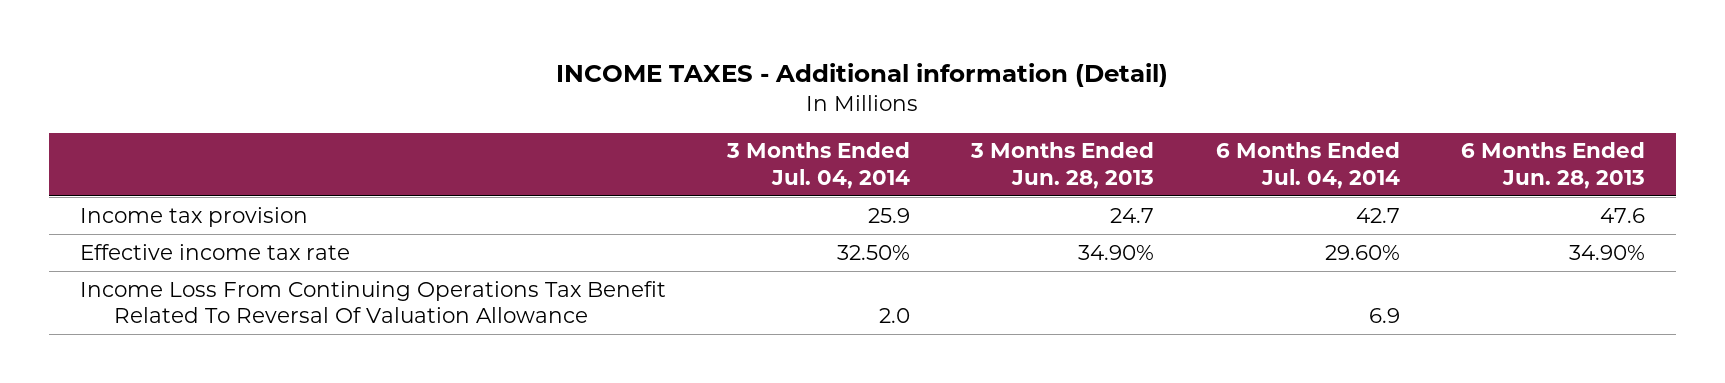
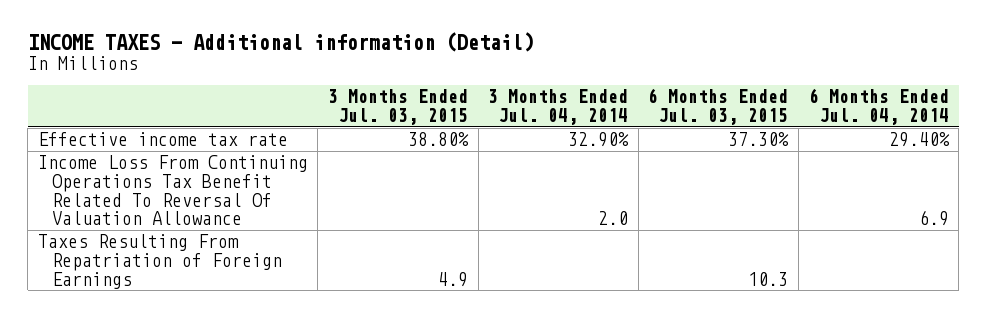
[970,142,1155,189] 3 Months Ended Jun. 28, 2013 -> none
[1460,142,1645,189] 6 Months Ended Jun. 28, 2013 -> none
none -> [328,89,469,125] 3 Months Ended Jul. 03, 2015
none -> [648,88,789,125] 6 Months Ended Jul. 03, 2015
[79,206,308,227] Income tax provision -> none
[837,244,911,260] 32.50% -> [568,132,630,148] 32.90%
[1324,244,1400,260] 29.60% -> [888,132,950,148] 29.40%
none -> [37,234,282,289] Taxes Resulting From Repatriation of Foreign Earnings

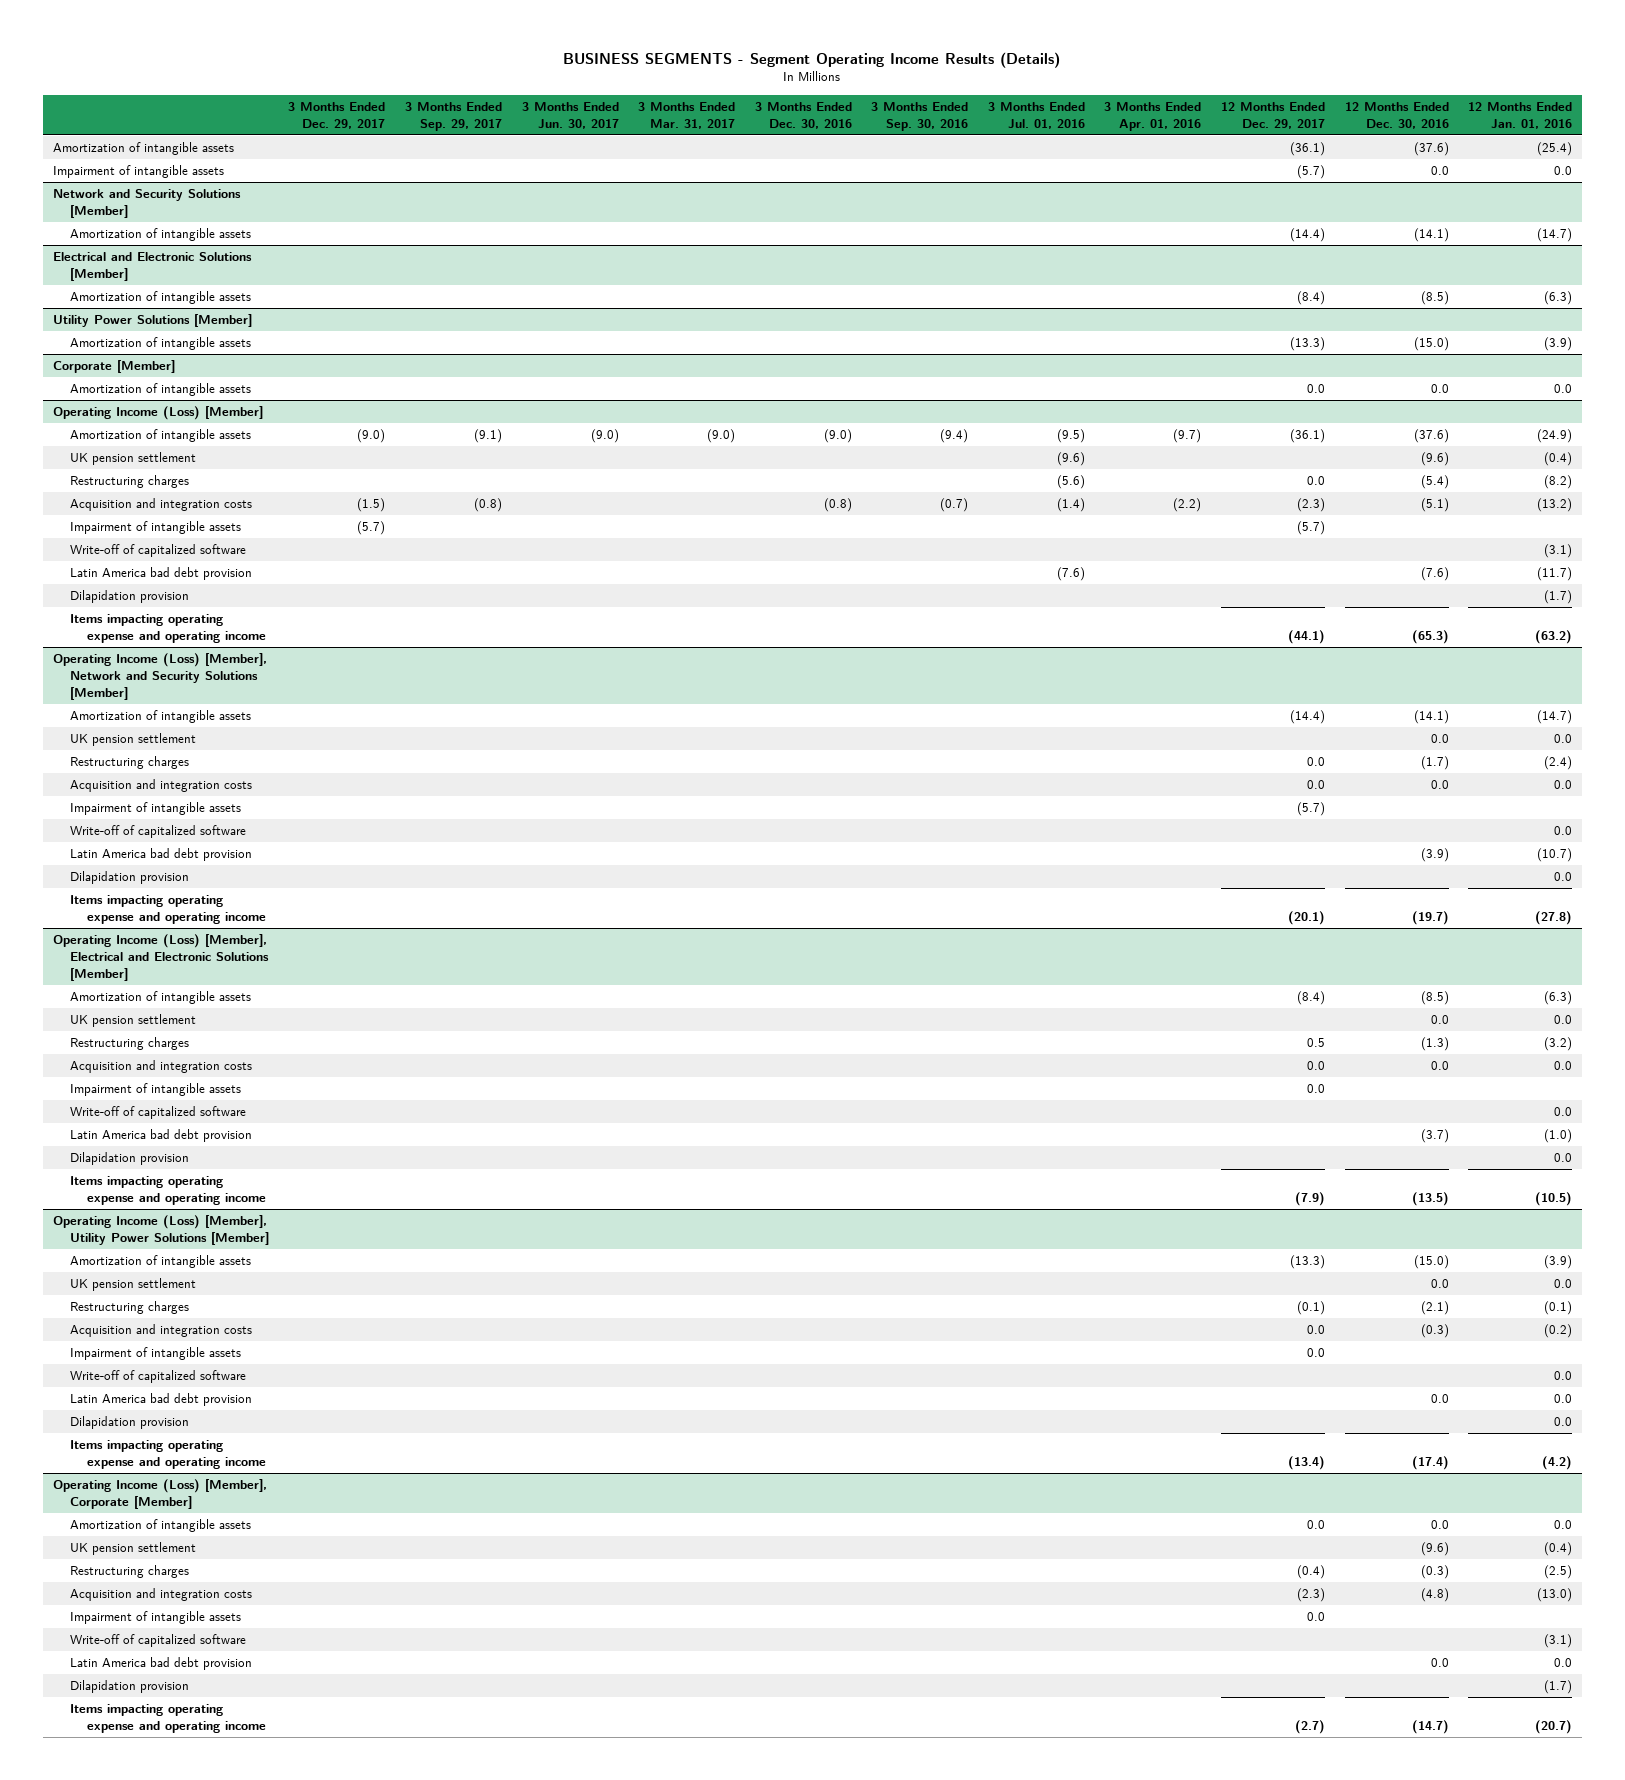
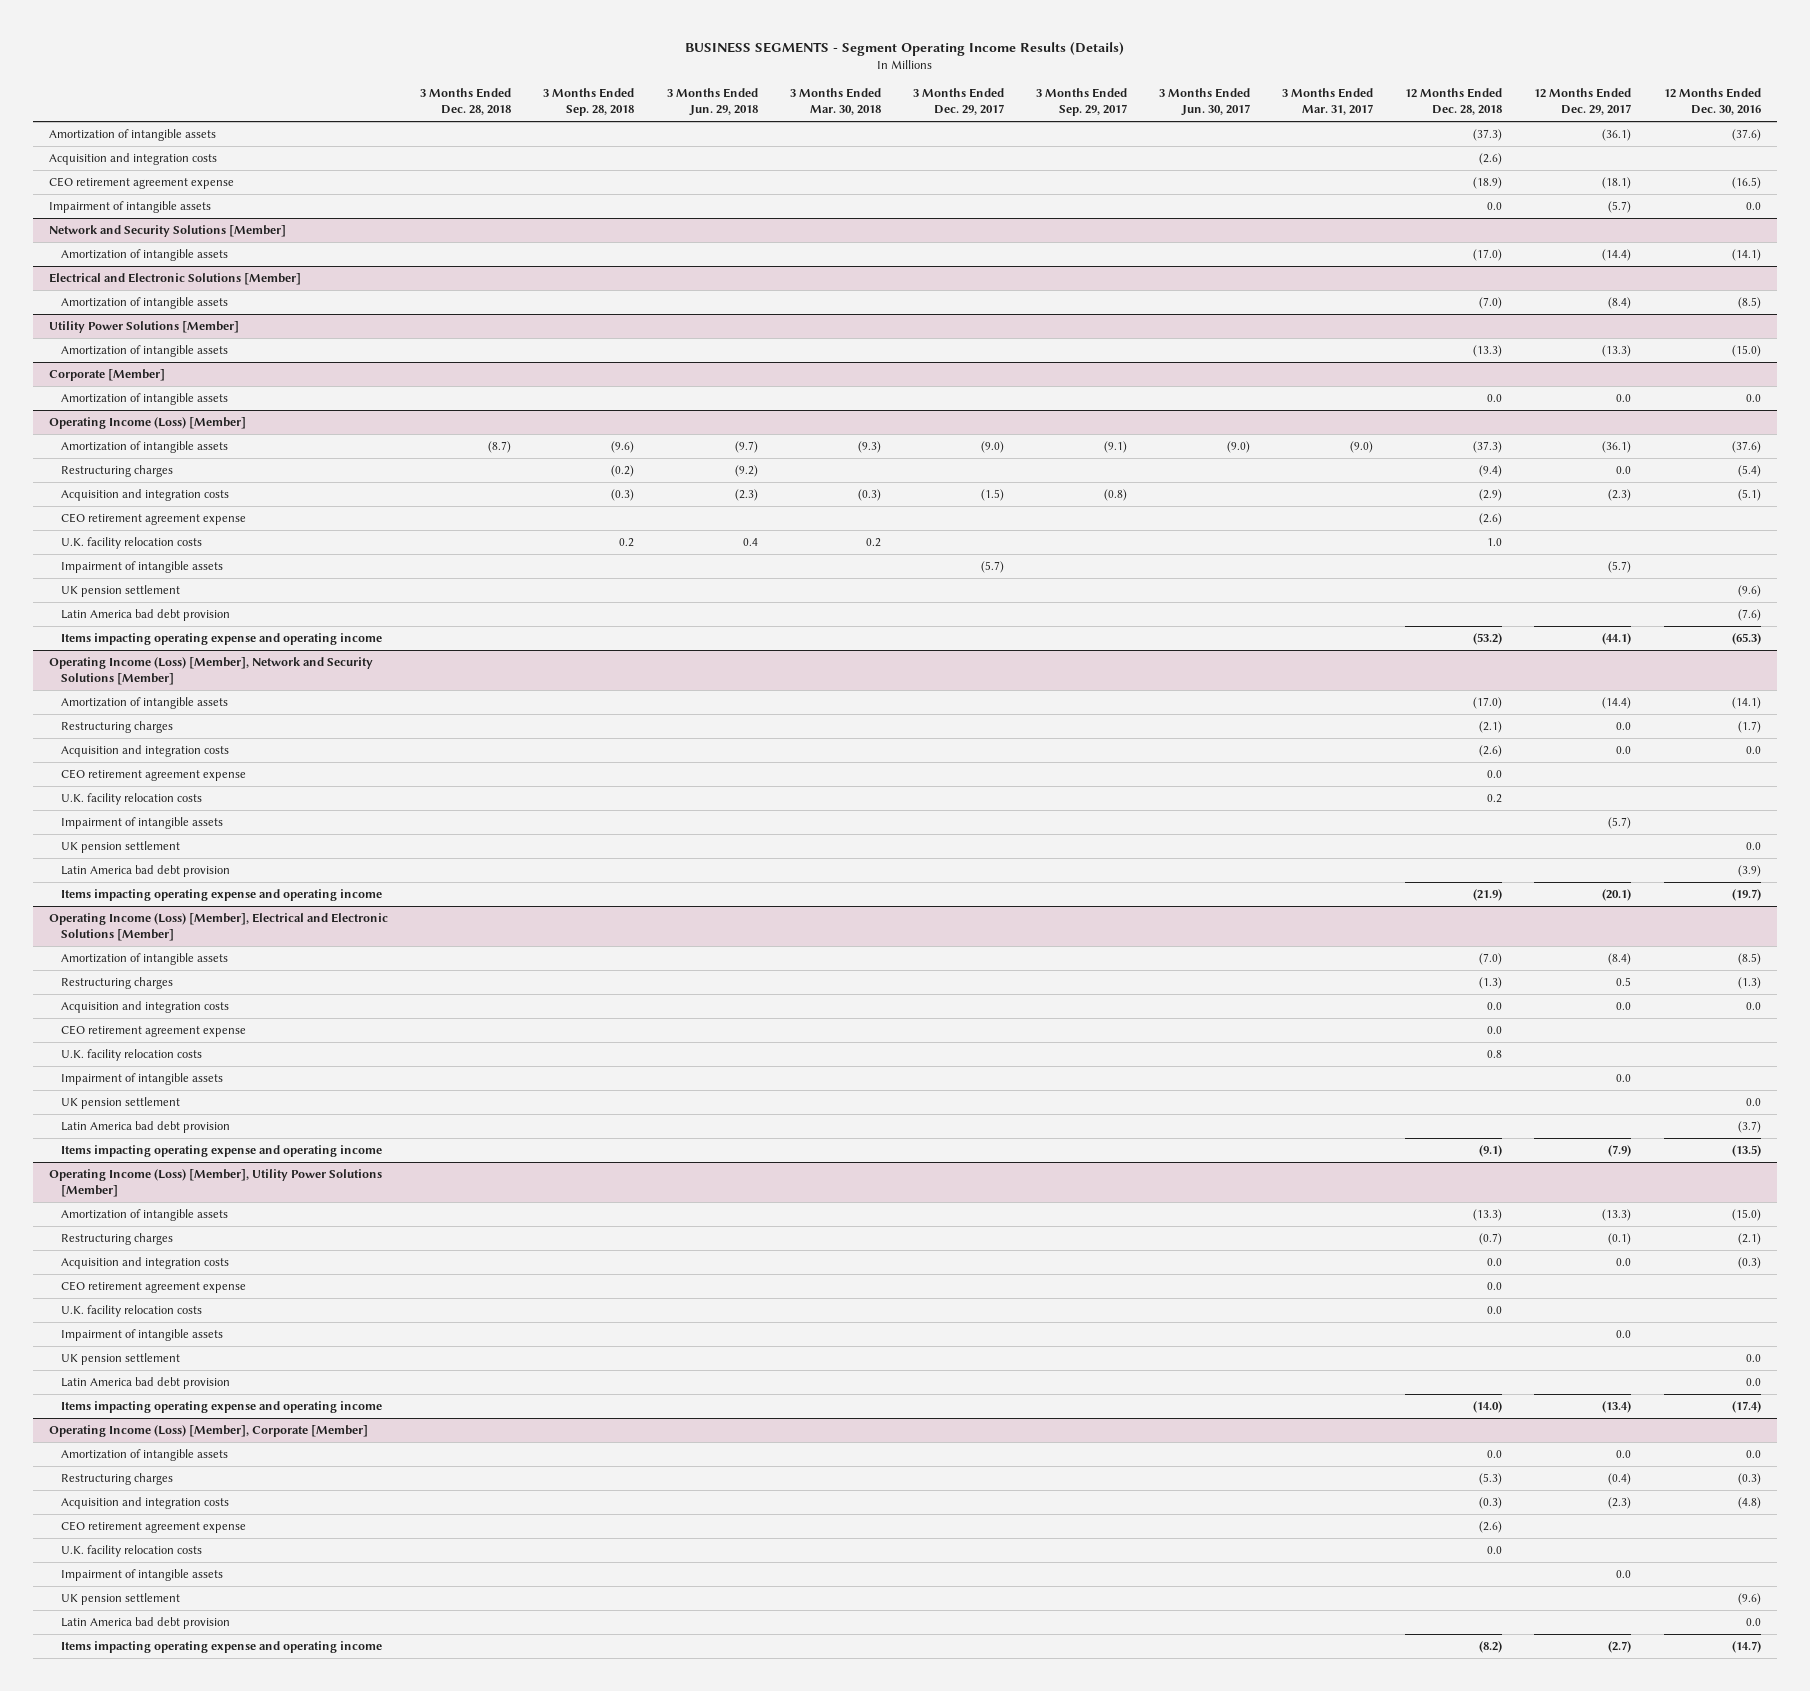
[754,101,852,129] 3 Months Ended Dec. 30, 2016 -> none
[871,101,969,131] 3 Months Ended Sep. 30, 2016 -> none
[987,101,1085,129] 3 Months Ended Jul. 01, 2016 -> none
[1104,101,1202,131] 3 Months Ended Apr. 01, 2016 -> none
[1468,101,1573,129] 12 Months Ended Jan. 01, 2016 -> none
none -> [420,88,512,116] 3 Months Ended Dec. 28, 2018
none -> [543,88,635,117] 3 Months Ended Sep. 28, 2018
none -> [666,88,758,117] 3 Months Ended Jun. 29, 2018
none -> [789,88,881,116] 3 Months Ended Mar. 30, 2018
none -> [1405,88,1503,116] 12 Months Ended Dec. 28, 2018
none -> [49,152,218,165] Acquisition and integration costs
none -> [49,176,235,189] CEO retirement agreement expense
none -> [61,512,247,525] CEO retirement agreement expense
none -> [61,536,203,549] U.K. facility relocation costs
[69,544,246,558] Write-off of capitalized software -> none
[69,452,196,466] UK pension settlement -> [61,584,181,597] UK pension settlement
[69,590,189,604] Dilapidation provision -> none
none -> [61,768,247,781] CEO retirement agreement expense
none -> [61,792,203,805] U.K. facility relocation costs
[69,825,246,839] Write-off of capitalized software -> none
[69,733,196,747] UK pension settlement -> [61,840,181,853] UK pension settlement
[69,871,189,885] Dilapidation provision -> none
none -> [61,1024,247,1037] CEO retirement agreement expense
none -> [61,1048,203,1061] U.K. facility relocation costs
[69,1106,246,1120] Write-off of capitalized software -> none
[69,1014,196,1028] UK pension settlement -> [61,1096,181,1109] UK pension settlement
[69,1152,189,1166] Dilapidation provision -> none
none -> [61,1280,247,1293] CEO retirement agreement expense
none -> [61,1304,203,1317] U.K. facility relocation costs
[69,1370,246,1384] Write-off of capitalized software -> none
[69,1278,196,1292] UK pension settlement -> [61,1352,181,1365] UK pension settlement
[69,1416,189,1430] Dilapidation provision -> none
none -> [61,1520,247,1533] CEO retirement agreement expense
none -> [61,1544,203,1557] U.K. facility relocation costs
[69,1634,246,1648] Write-off of capitalized software -> none
[69,1542,196,1556] UK pension settlement -> [61,1592,181,1605] UK pension settlement
[69,1680,189,1694] Dilapidation provision -> none

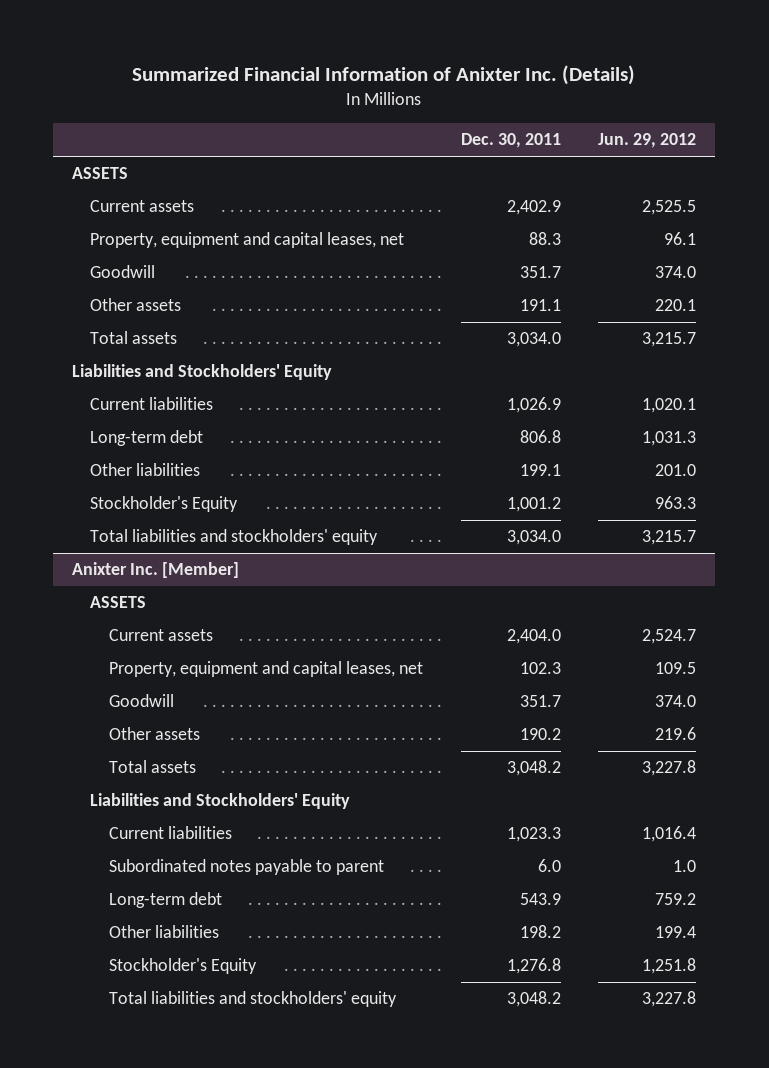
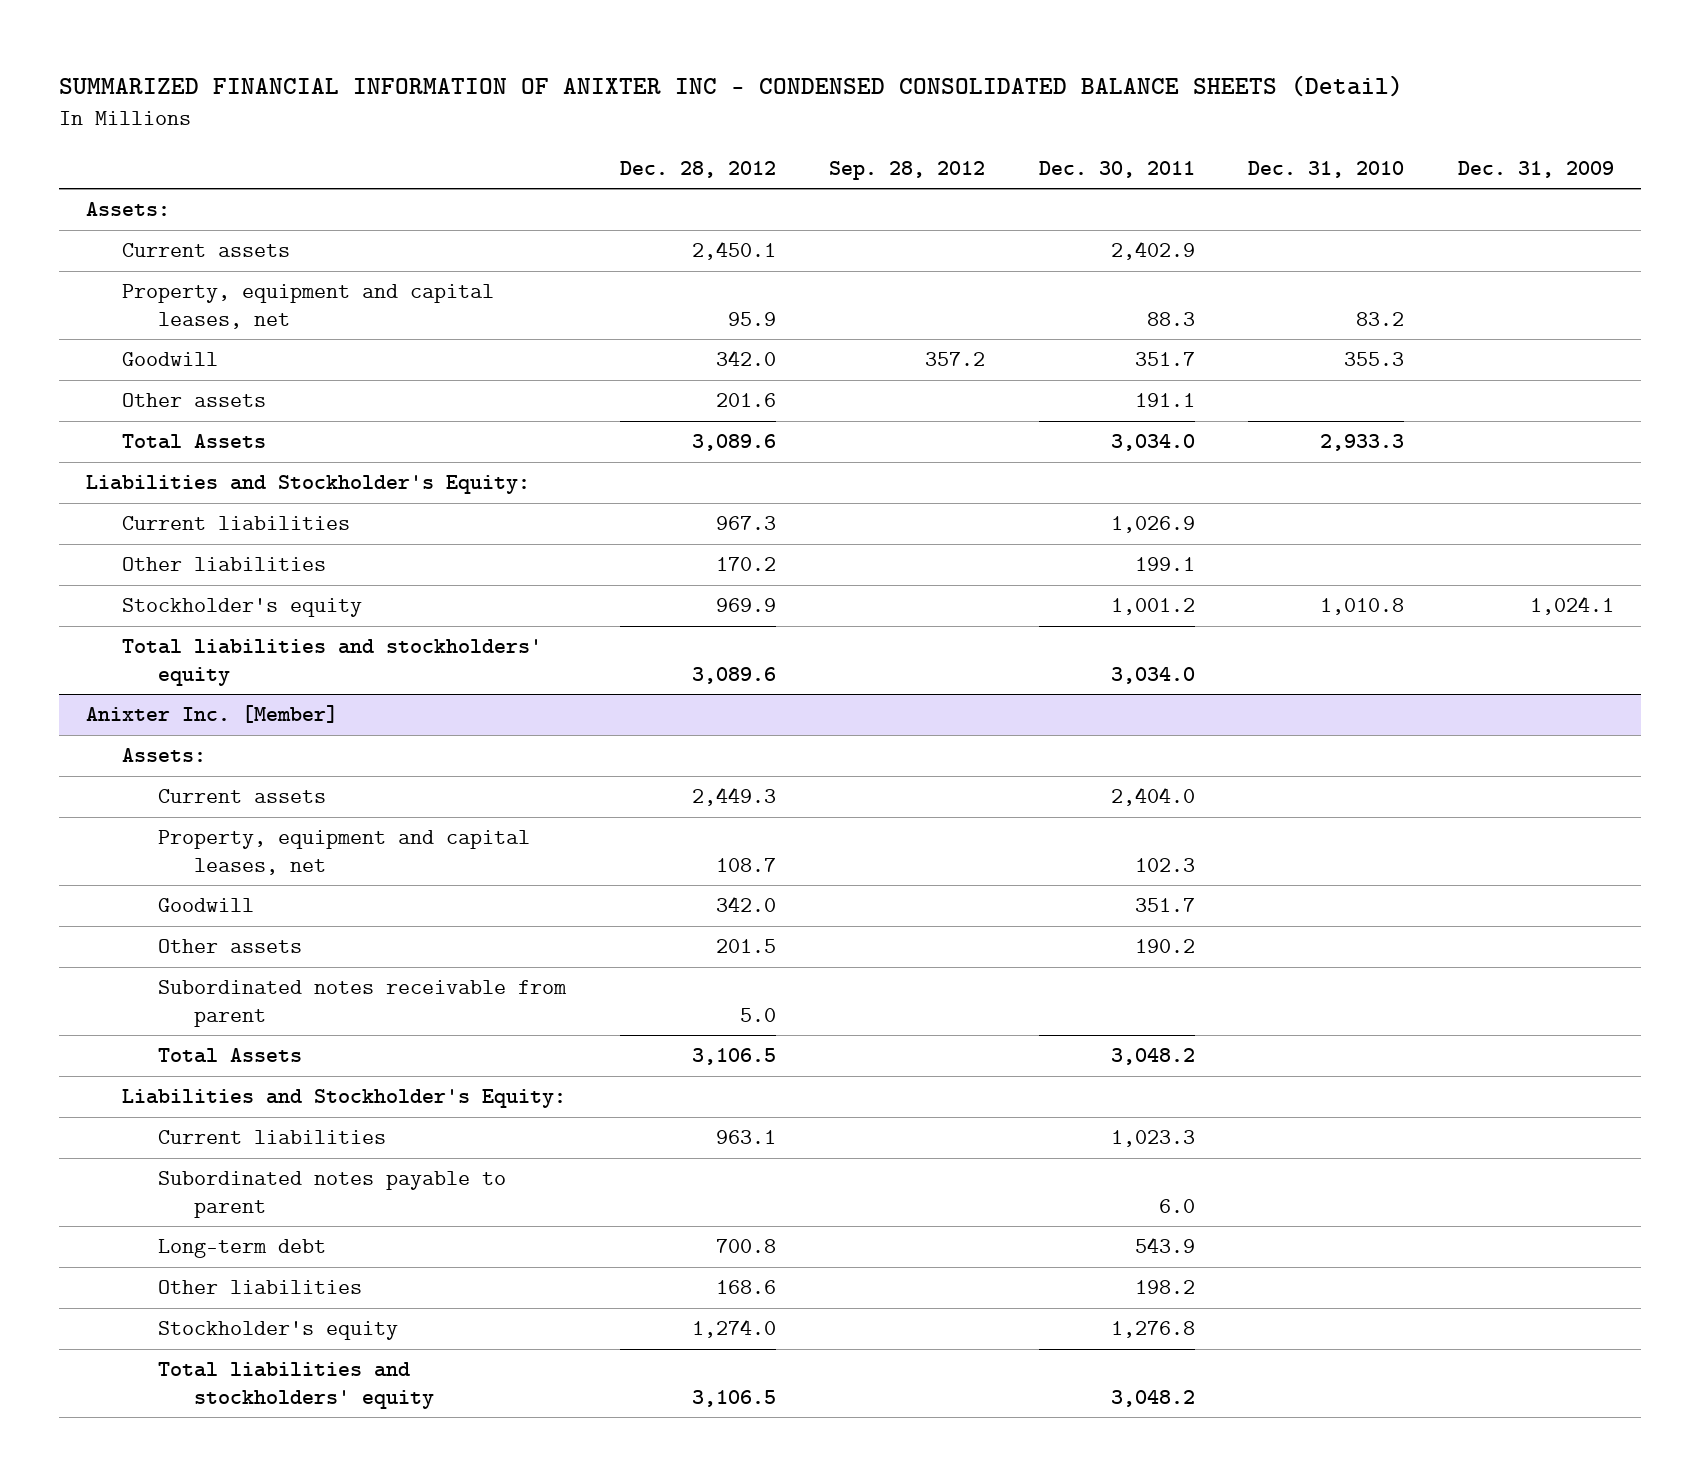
[132,64,636,85] Summarized Financial Information of Anixter Inc. (Details) -> [58,75,1403,98] SUMMARIZED FINANCIAL INFORMATION OF ANIXTER INC - CONDENSED CONSOLIDATED BALANCE SHEETS (Detail)
[598,133,697,149] Jun. 29, 2012 -> none
none -> [619,160,776,178] Dec. 28, 2012
none -> [829,160,986,180] Sep. 28, 2012
none -> [1248,160,1405,178] Dec. 31, 2010
none -> [1457,160,1614,178] Dec. 31, 2009
[72,167,129,180] ASSETS -> [85,202,170,217] Assets:
[90,331,178,345] Total assets -> [121,434,266,450] Total Assets
[72,364,333,381] Liabilities and Stockholders' Equity -> [85,475,530,495] Liabilities and Stockholder's Equity:
[90,430,204,447] Long-term debt -> none
[90,496,239,513] Stockholder's Equity -> [121,598,362,618] Stockholder's equity
[90,596,147,609] ASSETS -> [121,748,206,763] Assets:
none -> [158,980,568,1028] Subordinated notes receivable from parent
[108,760,196,774] Total assets -> [158,1048,303,1064] Total Assets
[90,793,351,810] Liabilities and Stockholders' Equity -> [121,1089,566,1109] Liabilities and Stockholder's Equity:
[108,958,257,975] Stockholder's Equity -> [158,1321,399,1341] Stockholder's equity

